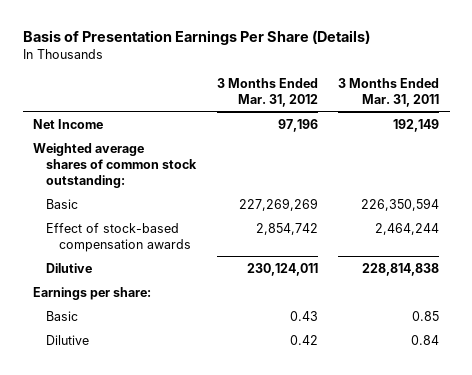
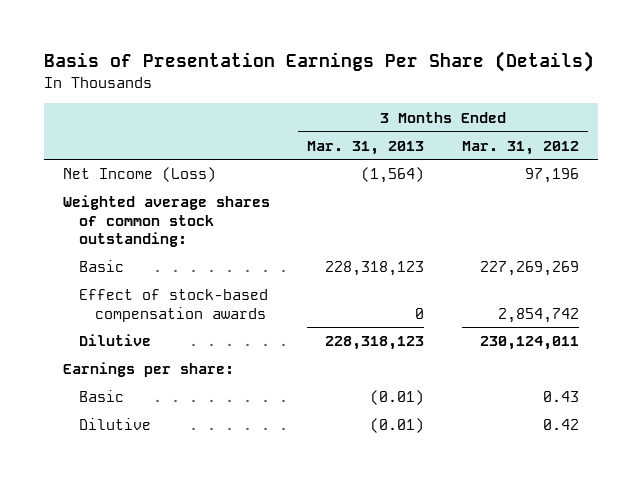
[338,77,440,107] 3 Months Ended Mar. 31, 2011 -> none
none -> [307,140,425,155] Mar. 31, 2013
[32,118,103,129] Net Income -> [62,167,216,183] Net Income (Loss)

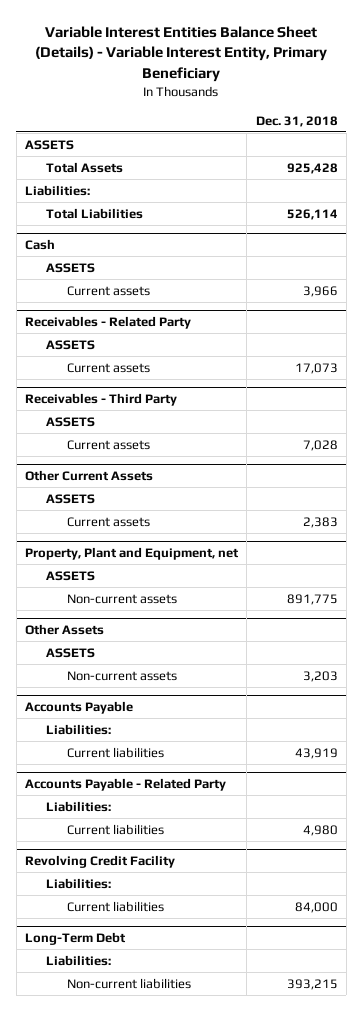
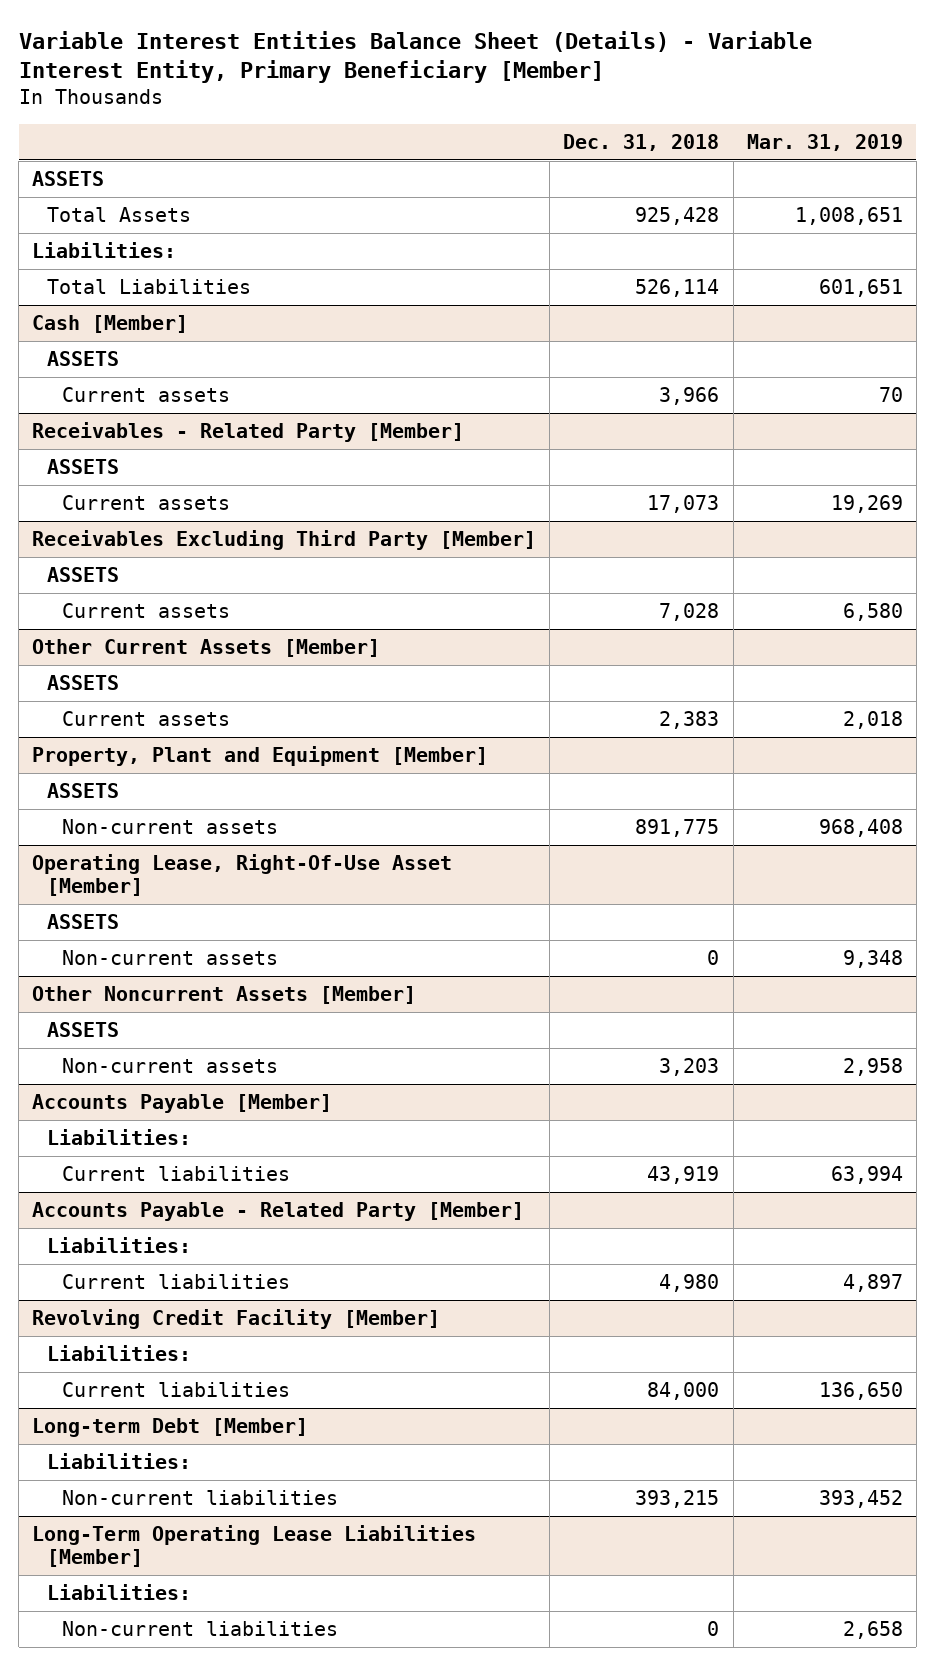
[35,25,328,82] Variable Interest Entities Balance Sheet (Details) - Variable Interest Entity, Primary Beneficiary -> [18,30,812,84] Variable Interest Entities Balance Sheet (Details) - Variable Interest Entity, Primary Beneficiary [Member]
none -> [746,133,903,151] Mar. 31, 2019
[25,238,56,250] Cash -> [32,314,189,333] Cash [Member]
[25,315,192,329] Receivables - Related Party -> [32,421,465,442] Receivables - Related Party [Member]
[25,392,178,406] Receivables - Third Party -> [32,529,537,550] Receivables Excluding Third Party [Member]
[25,469,154,481] Other Current Assets -> [32,638,381,657] Other Current Assets [Member]
[25,546,240,560] Property, Plant and Equipment, net -> [32,745,489,766] Property, Plant and Equipment [Member]
[25,623,105,635] Other Assets -> none
none -> [32,853,453,897] Operating Lease, Right-Of-Use Asset [Member]
none -> [62,949,279,965] Non-current assets
none -> [32,985,417,1004] Other Noncurrent Assets [Member]
none -> [47,1021,120,1037] ASSETS
[25,700,134,714] Accounts Payable -> [32,1093,333,1113] Accounts Payable [Member]
[25,777,227,791] Accounts Payable - Related Party -> [32,1201,525,1221] Accounts Payable - Related Party [Member]
[25,854,176,868] Revolving Credit Facility -> [32,1308,441,1329] Revolving Credit Facility [Member]
[25,931,127,945] Long-Term Debt -> [32,1417,309,1437] Long-term Debt [Member]
none -> [32,1524,477,1568] Long-Term Operating Lease Liabilities [Member]
none -> [47,1583,192,1600] Liabilities:
none -> [62,1620,339,1636] Non-current liabilities

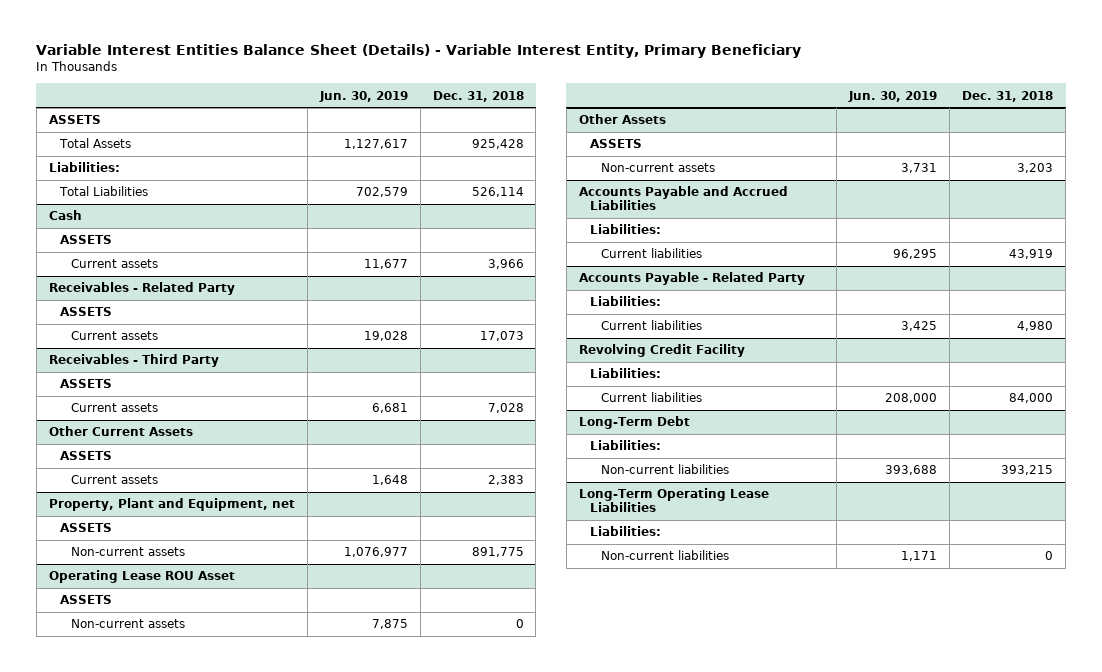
[18,30,812,84] Variable Interest Entities Balance Sheet (Details) - Variable Interest Entity, Primary Beneficiary [Member] -> [36,44,802,59] Variable Interest Entities Balance Sheet (Details) - Variable Interest Entity, Primary Beneficiary
[746,133,903,151] Mar. 31, 2019 -> none
none -> [318,90,408,102] Jun. 30, 2019
[32,314,189,333] Cash [Member] -> [48,210,82,221] Cash
[32,421,465,442] Receivables - Related Party [Member] -> [48,282,235,296] Receivables - Related Party
[32,529,537,550] Receivables Excluding Third Party [Member] -> [48,354,219,368] Receivables - Third Party
[32,638,381,657] Other Current Assets [Member] -> [48,426,193,437] Other Current Assets
[32,745,489,766] Property, Plant and Equipment [Member] -> [48,498,295,512] Property, Plant and Equipment, net
[32,853,453,897] Operating Lease, Right-Of-Use Asset [Member] -> [48,570,235,584] Operating Lease ROU Asset
[32,985,417,1004] Other Noncurrent Assets [Member] -> [578,114,666,125] Other Assets
[32,1093,333,1113] Accounts Payable [Member] -> none
none -> [578,186,788,211] Accounts Payable and Accrued Liabilities
[32,1201,525,1221] Accounts Payable - Related Party [Member] -> [578,272,805,286] Accounts Payable - Related Party
[32,1308,441,1329] Revolving Credit Facility [Member] -> [578,344,745,358] Revolving Credit Facility
[32,1417,309,1437] Long-term Debt [Member] -> [578,416,690,430] Long-Term Debt
[32,1524,477,1568] Long-Term Operating Lease Liabilities [Member] -> [578,488,769,513] Long-Term Operating Lease Liabilities

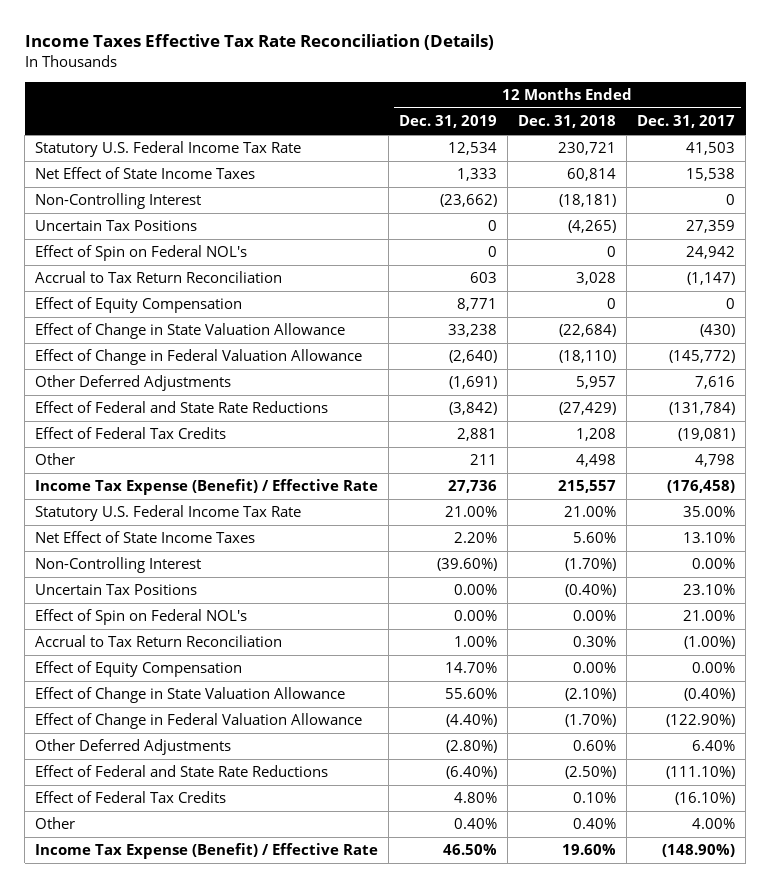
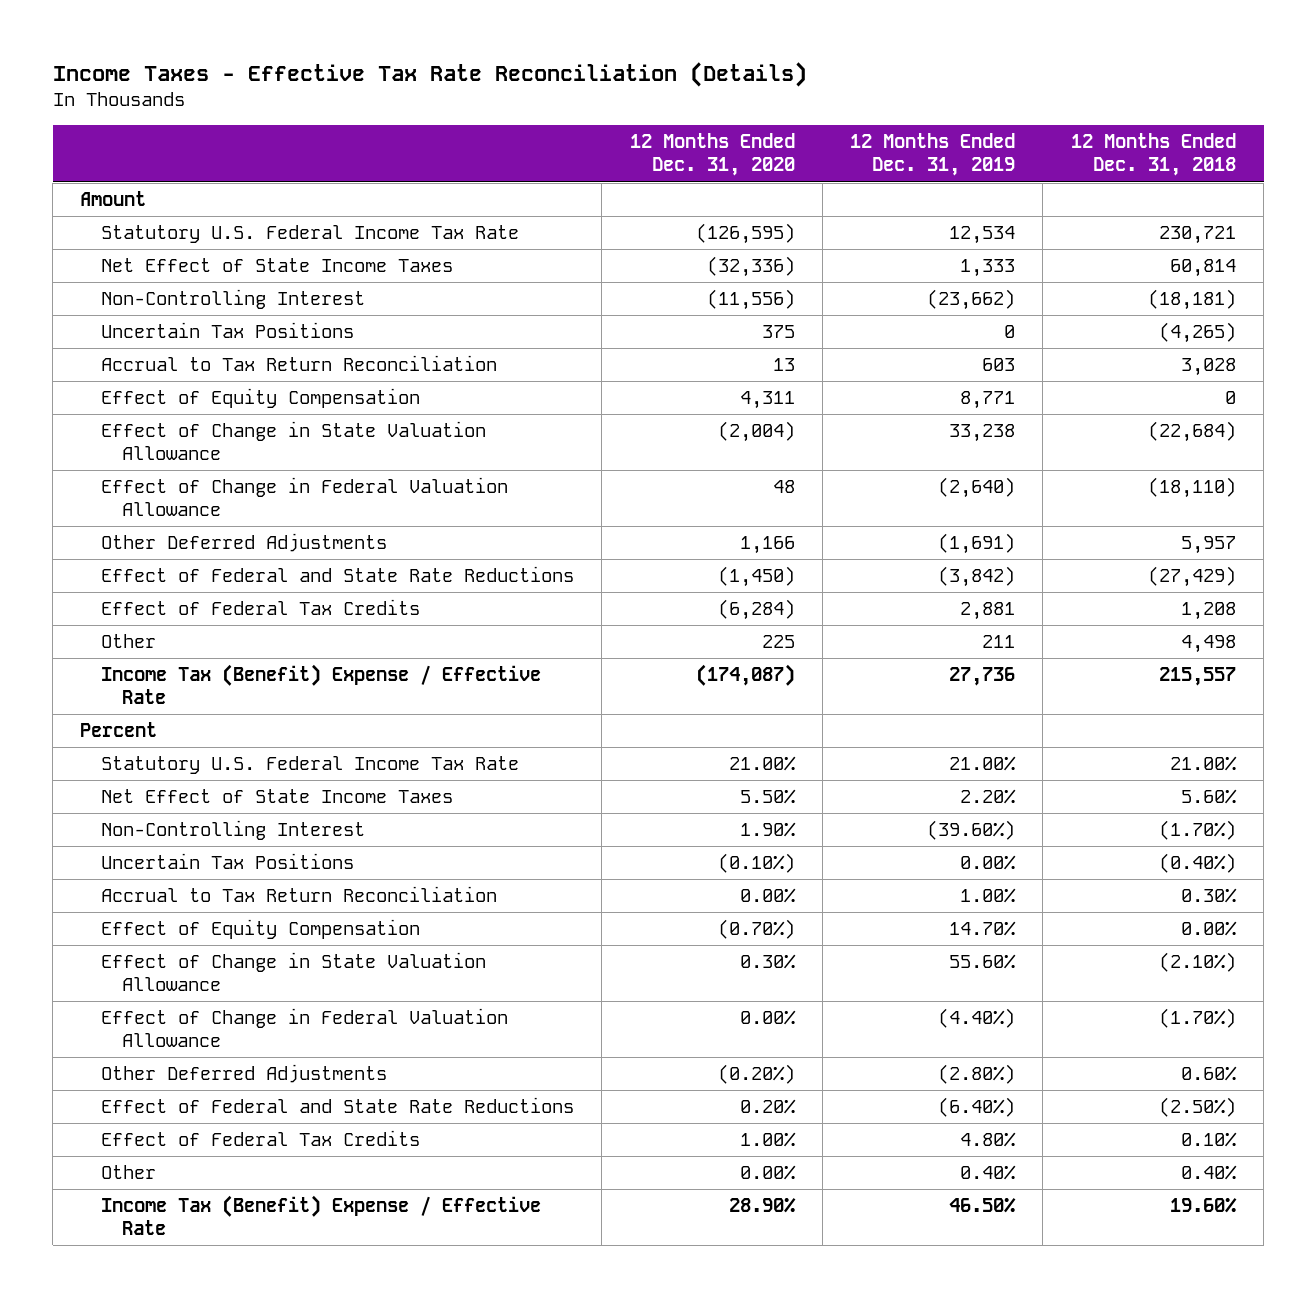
[24,34,494,51] Income Taxes Effective Tax Rate Reconciliation (Details) -> [52,62,807,88] Income Taxes - Effective Tax Rate Reconciliation (Details)
[637,115,736,129] Dec. 31, 2017 -> none
none -> [629,133,795,177] 12 Months Ended Dec. 31, 2020
none -> [80,191,147,207] Amount
[35,245,248,262] Effect of Spin on Federal NOL's -> none
[35,479,379,496] Income Tax Expense (Benefit) / Effective Rate -> [100,664,541,705] Income Tax (Benefit) Expense / Effective Rate
none -> [80,722,158,738] Percent
[35,609,248,626] Effect of Spin on Federal NOL's -> none
[35,843,379,860] Income Tax Expense (Benefit) / Effective Rate -> [100,1195,541,1236] Income Tax (Benefit) Expense / Effective Rate

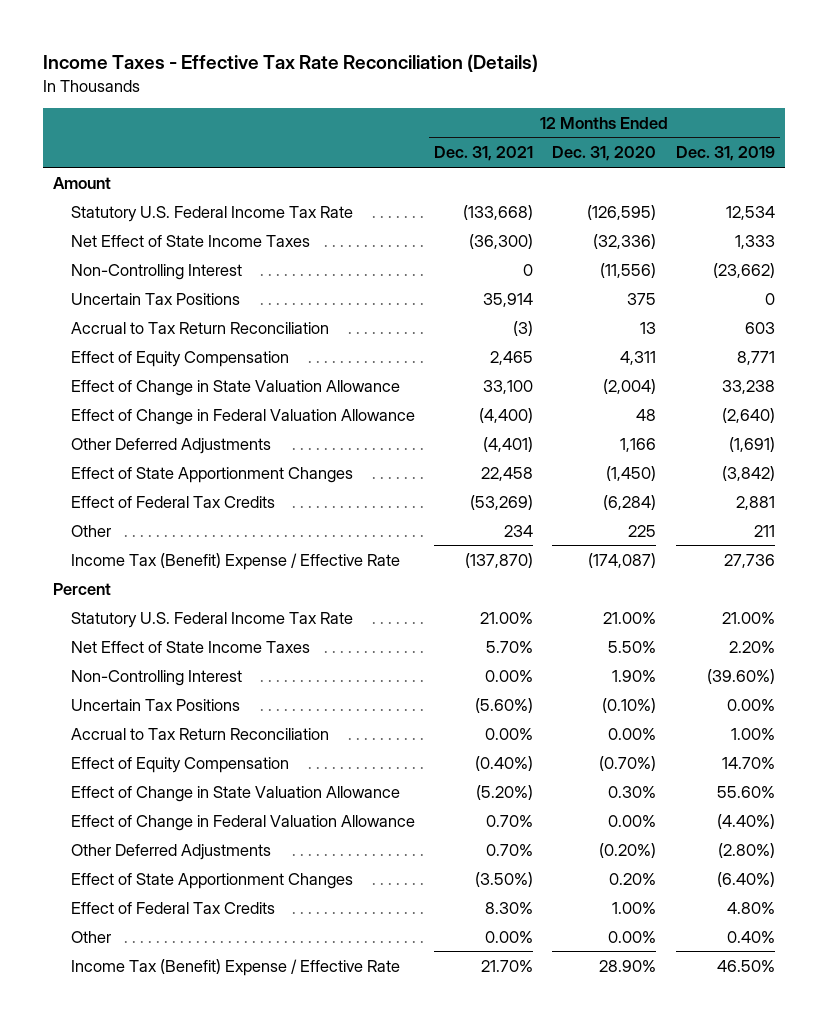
[1070,133,1236,177] 12 Months Ended Dec. 31, 2018 -> none
none -> [434,146,534,162] Dec. 31, 2021
[100,566,574,583] Effect of Federal and State Rate Reductions -> [70,466,353,483] Effect of State Apportionment Changes
[100,1097,574,1114] Effect of Federal and State Rate Reductions -> [70,872,353,889] Effect of State Apportionment Changes

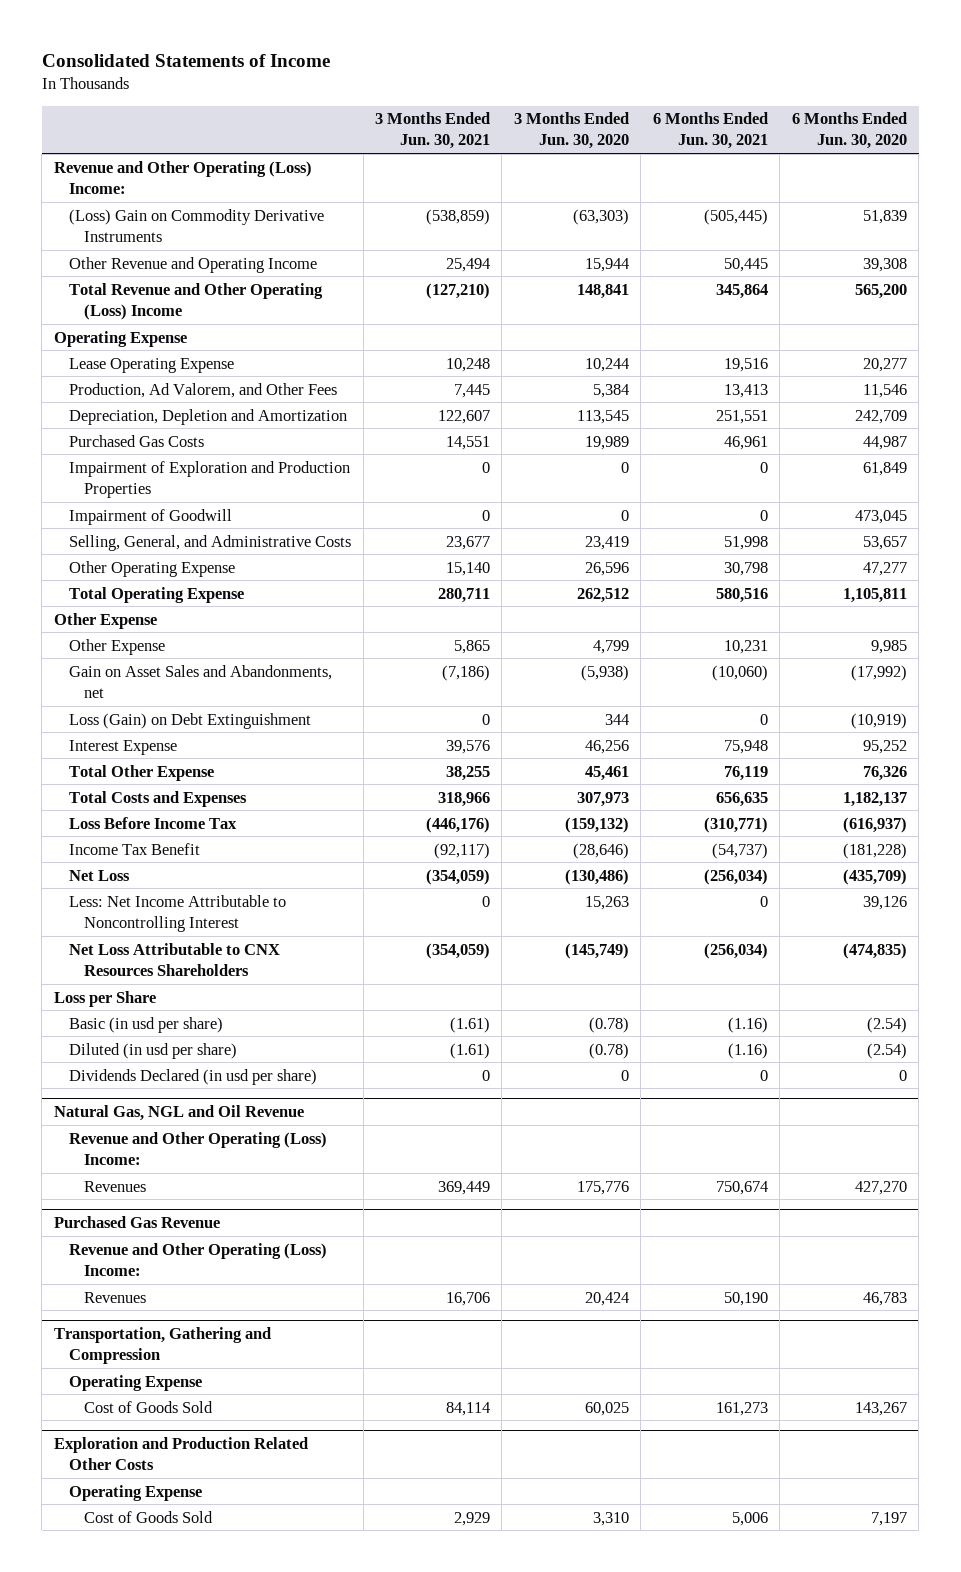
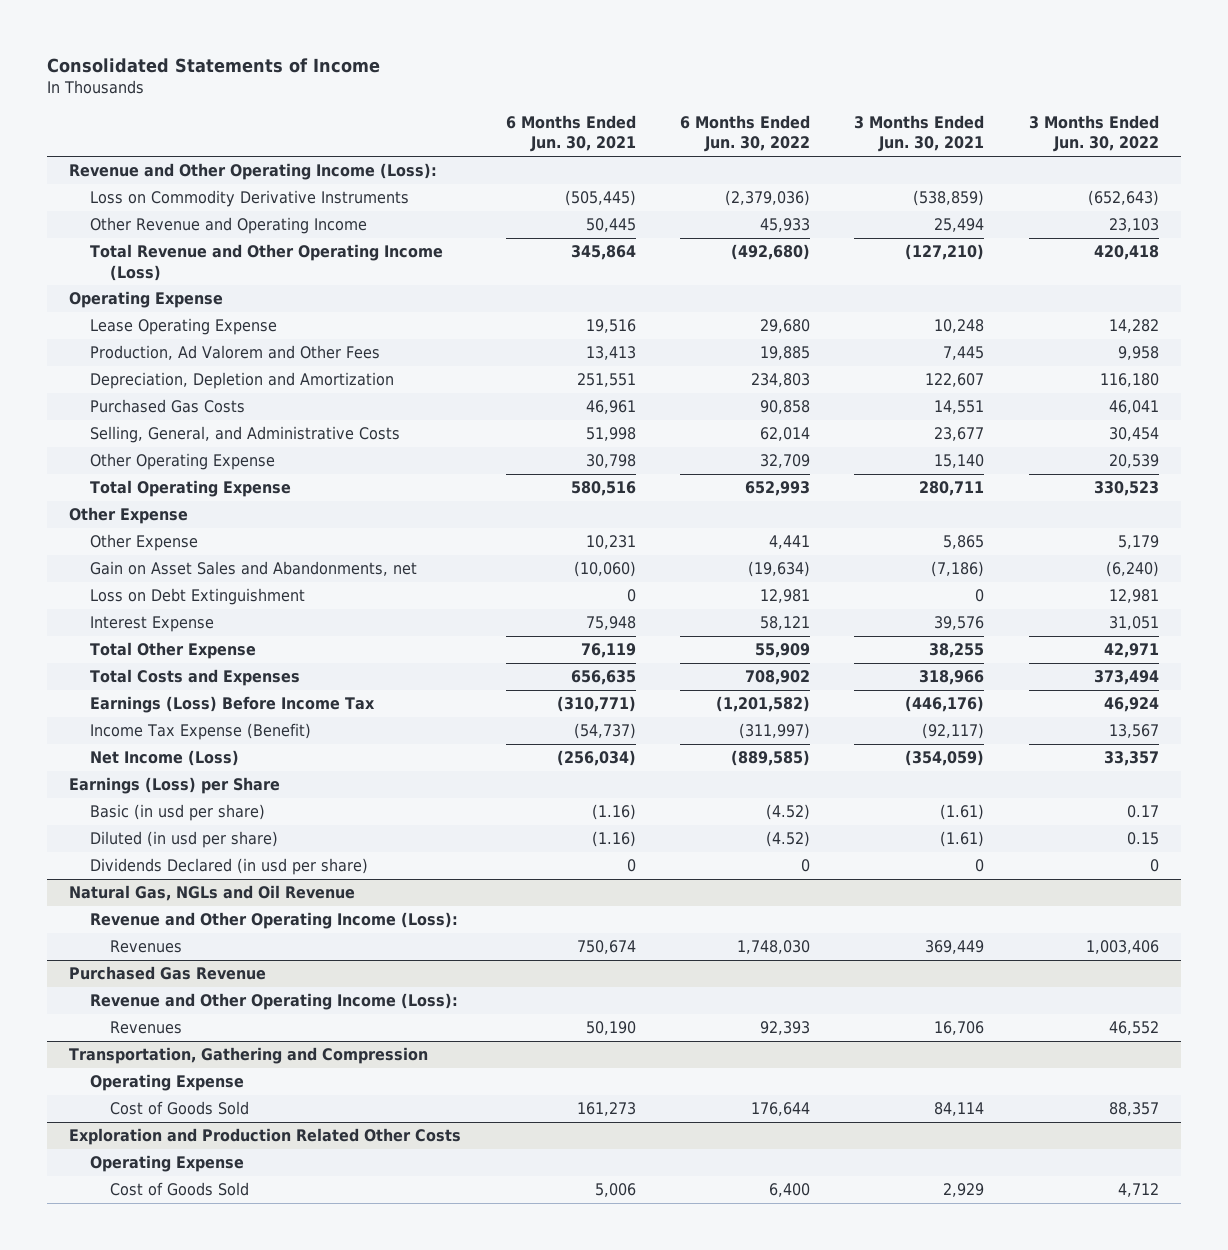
[513,112,629,150] 3 Months Ended Jun. 30, 2020 -> none
[791,112,907,150] 6 Months Ended Jun. 30, 2020 -> none
none -> [680,115,811,153] 6 Months Ended Jun. 30, 2022
none -> [1028,115,1159,153] 3 Months Ended Jun. 30, 2022
[53,160,312,194] Revenue and Other Operating (Loss) Income: -> [69,163,438,181] Revenue and Other Operating Income (Loss):
[69,208,325,242] (Loss) Gain on Commodity Derivative Instruments -> [89,190,409,208] Loss on Commodity Derivative Instruments
[69,282,324,320] Total Revenue and Other Operating (Loss) Income -> [89,244,443,281] Total Revenue and Other Operating Income (Loss)
[69,382,338,398] Production, Ad Valorem, and Other Fees -> [89,345,380,361] Production, Ad Valorem and Other Fees
[69,460,351,498] Impairment of Exploration and Production Properties -> none
[69,508,233,525] Impairment of Goodwill -> none
[69,712,312,729] Loss (Gain) on Debt Extinguishment -> [89,588,305,606] Loss on Debt Extinguishment
[69,869,131,881] Net Loss -> none
[69,894,287,932] Less: Net Income Attributable to Noncontrolling Interest -> none
[69,816,238,829] Loss Before Income Tax -> [89,696,375,714] Earnings (Loss) Before Income Tax
[69,842,201,855] Income Tax Benefit -> [89,723,311,741] Income Tax Expense (Benefit)
[69,942,281,976] Net Loss Attributable to CNX Resources Shareholders -> [89,750,239,767] Net Income (Loss)
[53,990,156,1007] Loss per Share -> [69,777,281,795] Earnings (Loss) per Share
[53,1105,304,1122] Natural Gas, NGL and Oil Revenue -> [69,885,356,902] Natural Gas, NGLs and Oil Revenue
[69,1131,328,1165] Revenue and Other Operating (Loss) Income: -> [89,912,458,930] Revenue and Other Operating Income (Loss):
[69,1242,328,1276] Revenue and Other Operating (Loss) Income: -> [89,993,458,1011] Revenue and Other Operating Income (Loss):

